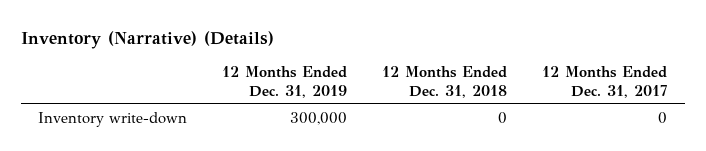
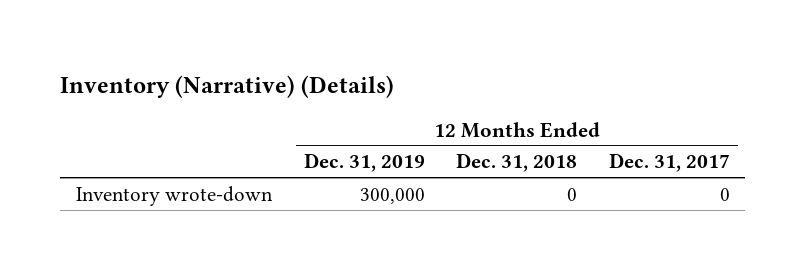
[38,111,188,127] Inventory write-down -> [76,185,274,206] Inventory wrote-down

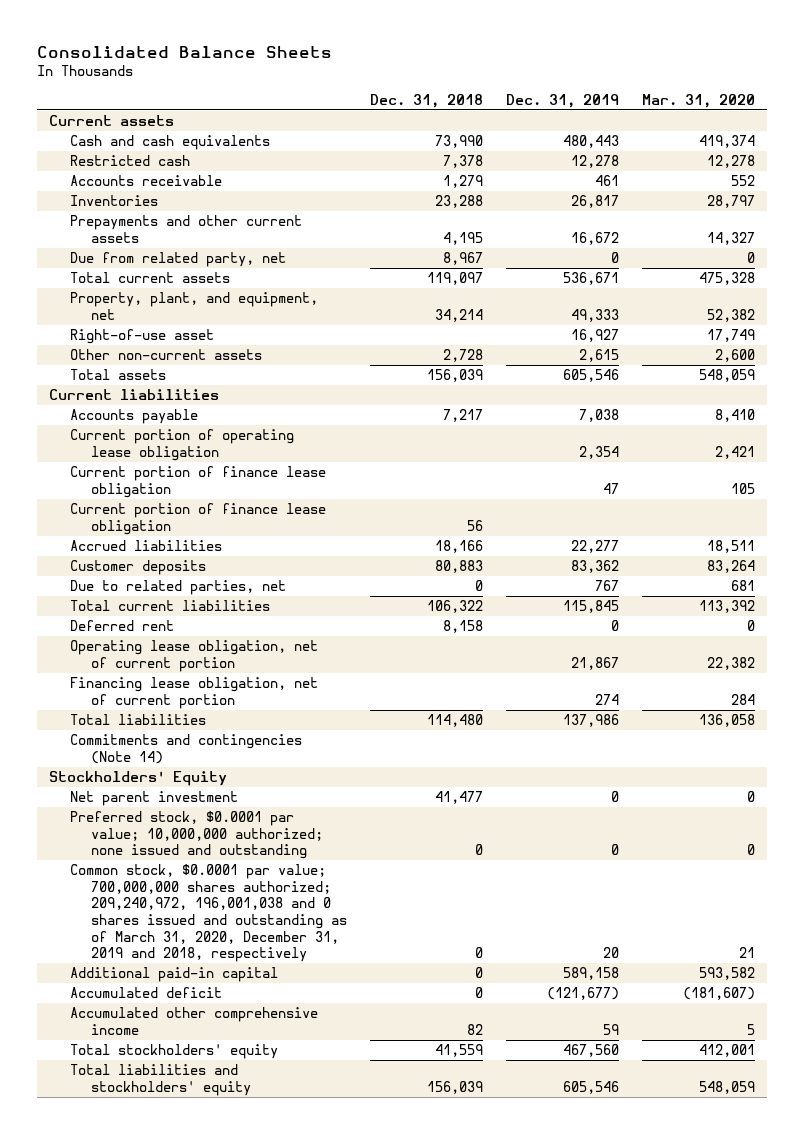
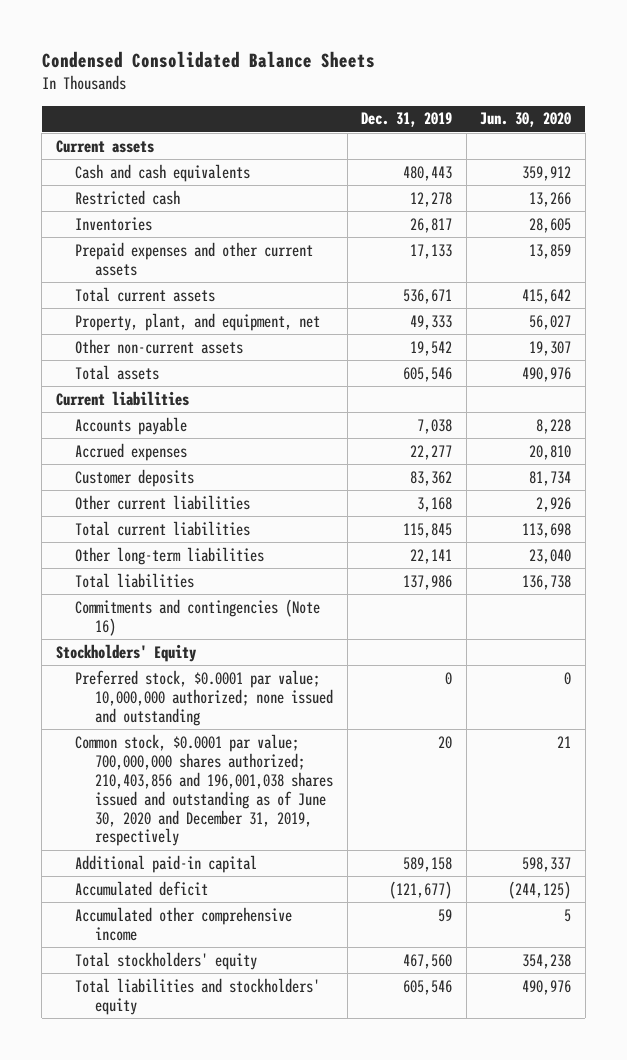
[37,45,333,58] Consolidated Balance Sheets -> [41,51,375,69] Condensed Consolidated Balance Sheets
[370,93,484,108] Dec. 31, 2018 -> none
[642,93,756,108] Mar. 31, 2020 -> none
none -> [480,112,572,128] Jun. 30, 2020
[69,175,222,187] Accounts receivable -> none
[69,252,286,268] Due from related party, net -> none
[69,215,302,243] Prepayments and other current assets -> [75,241,314,276] Prepaid expenses and other current assets
[571,231,620,245] 16,672 -> [410,243,453,259] 17,133
[69,329,214,345] Right-of-use asset -> none
[579,349,620,363] 2,615 -> [410,340,453,356] 19,542
[69,429,294,461] Current portion of operating lease obligation -> none
[69,466,326,498] Current portion of finance lease obligation -> none
[69,503,326,535] Current portion of finance lease obligation -> none
[69,540,222,552] Accrued liabilities -> [75,442,188,461] Accrued expenses
[69,580,286,596] Due to related parties, net -> none
none -> [75,494,251,510] Other current liabilities
[69,620,174,632] Deferred rent -> none
[69,640,318,672] Operating lease obligation, net of current portion -> none
[69,677,318,709] Financing lease obligation, net of current portion -> none
none -> [75,546,265,565] Other long-term liabilities
[69,734,302,764] Commitments and contingencies (Note 14) -> [75,598,321,636] Commitments and contingencies (Note 16)
[69,791,238,807] Net parent investment -> none
[69,864,348,963] Common stock, $0.0001 par value; 700,000,000 shares authorized; 209,240,972, 196,001,038 and 0 shares issued and outstanding as of March 31, 2020, December 31, 2019 and 2018, respectively -> [75,733,334,847] Common stock, $0.0001 par value; 700,000,000 shares authorized; 210,403,856 and 196,001,038 shares issued and outstanding as of June 30, 2020 and December 31, 2019, respectively

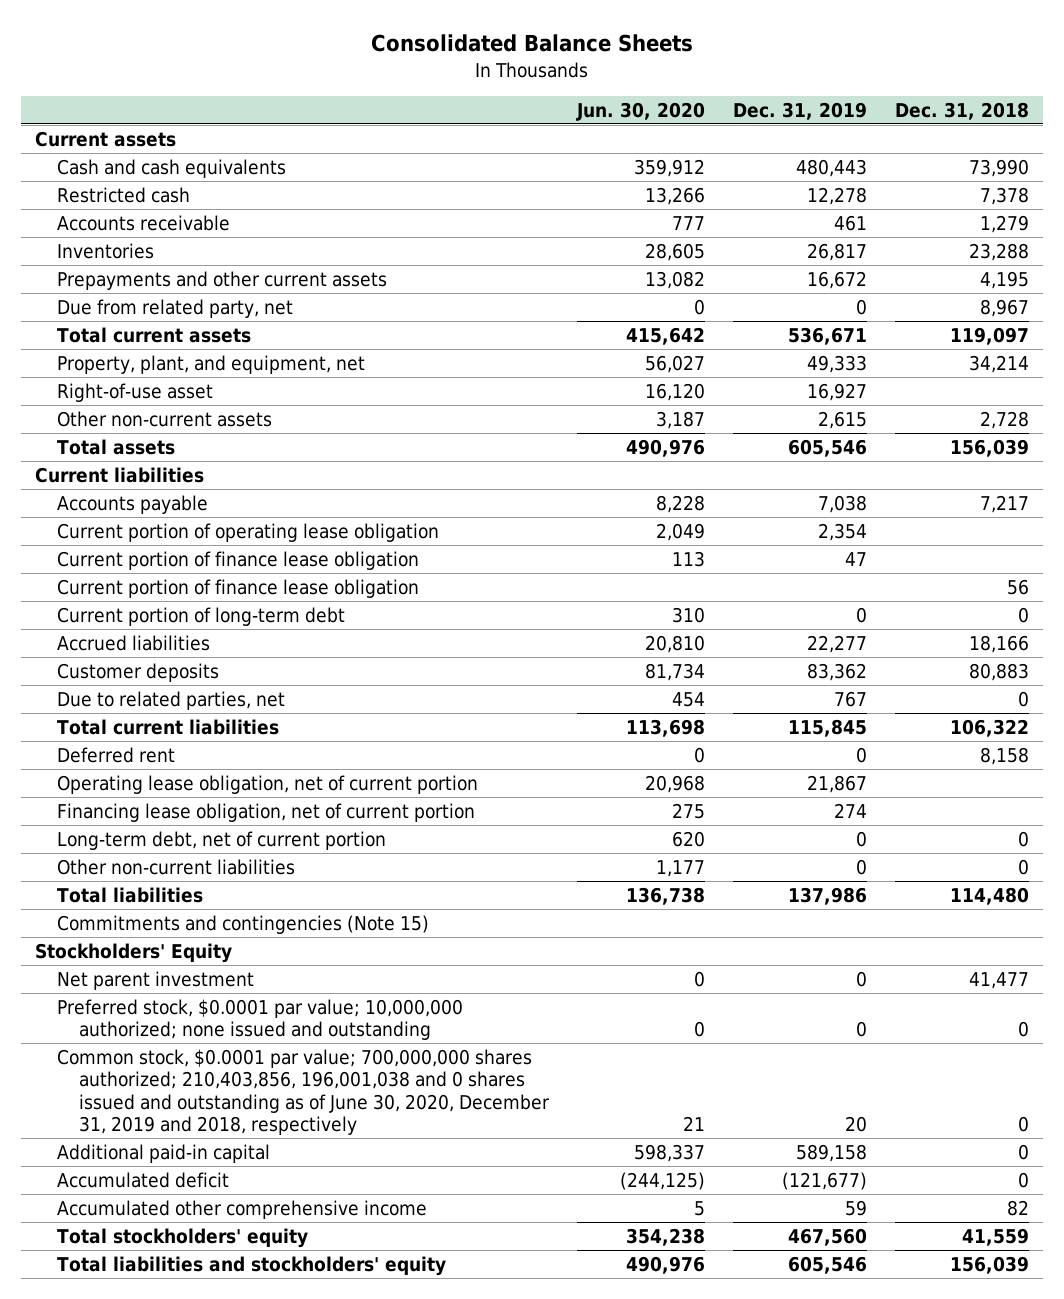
[41,51,375,69] Condensed Consolidated Balance Sheets -> [371,33,694,52] Consolidated Balance Sheets
none -> [894,101,1029,120] Dec. 31, 2018
none -> [57,215,231,232] Accounts receivable
[75,241,314,276] Prepaid expenses and other current assets -> [57,271,388,291] Prepayments and other current assets
[410,243,453,259] 17,133 -> [806,271,867,290] 16,672
[529,243,572,259] 13,859 -> [645,271,706,290] 13,082
none -> [57,299,294,319] Due from related party, net
none -> [57,383,214,403] Right-of-use asset
[410,340,453,356] 19,542 -> [817,411,867,430] 2,615
[529,340,572,356] 19,307 -> [656,411,706,430] 3,187
none -> [57,523,440,543] Current portion of operating lease obligation
none -> [57,551,420,571] Current portion of finance lease obligation
none -> [57,579,420,599] Current portion of finance lease obligation
none -> [57,607,346,627] Current portion of long-term debt
[75,442,188,461] Accrued expenses -> [57,635,211,652] Accrued liabilities
[75,494,251,510] Other current liabilities -> none
none -> [57,691,286,711] Due to related parties, net
none -> [57,747,176,764] Deferred rent
none -> [57,775,479,795] Operating lease obligation, net of current portion
none -> [57,803,476,823] Financing lease obligation, net of current portion
none -> [57,831,387,851] Long-term debt, net of current portion
[75,546,265,565] Other long-term liabilities -> [57,859,296,876] Other non-current liabilities
[410,548,453,564] 22,141 -> [855,859,867,876] 0
[529,548,572,564] 23,040 -> [656,860,706,878] 1,177
[75,598,321,636] Commitments and contingencies (Note 16) -> [57,915,430,935] Commitments and contingencies (Note 15)
none -> [57,971,255,991] Net parent investment
[75,733,334,847] Common stock, $0.0001 par value; 700,000,000 shares authorized; 210,403,856 and 196,001,038 shares issued and outstanding as of June 30, 2020 and December 31, 2019, respectively -> [57,1049,551,1135] Common stock, $0.0001 par value; 700,000,000 shares authorized; 210,403,856, 196,001,038 and 0 shares issued and outstanding as of June 30, 2020, December 31, 2019 and 2018, respectively

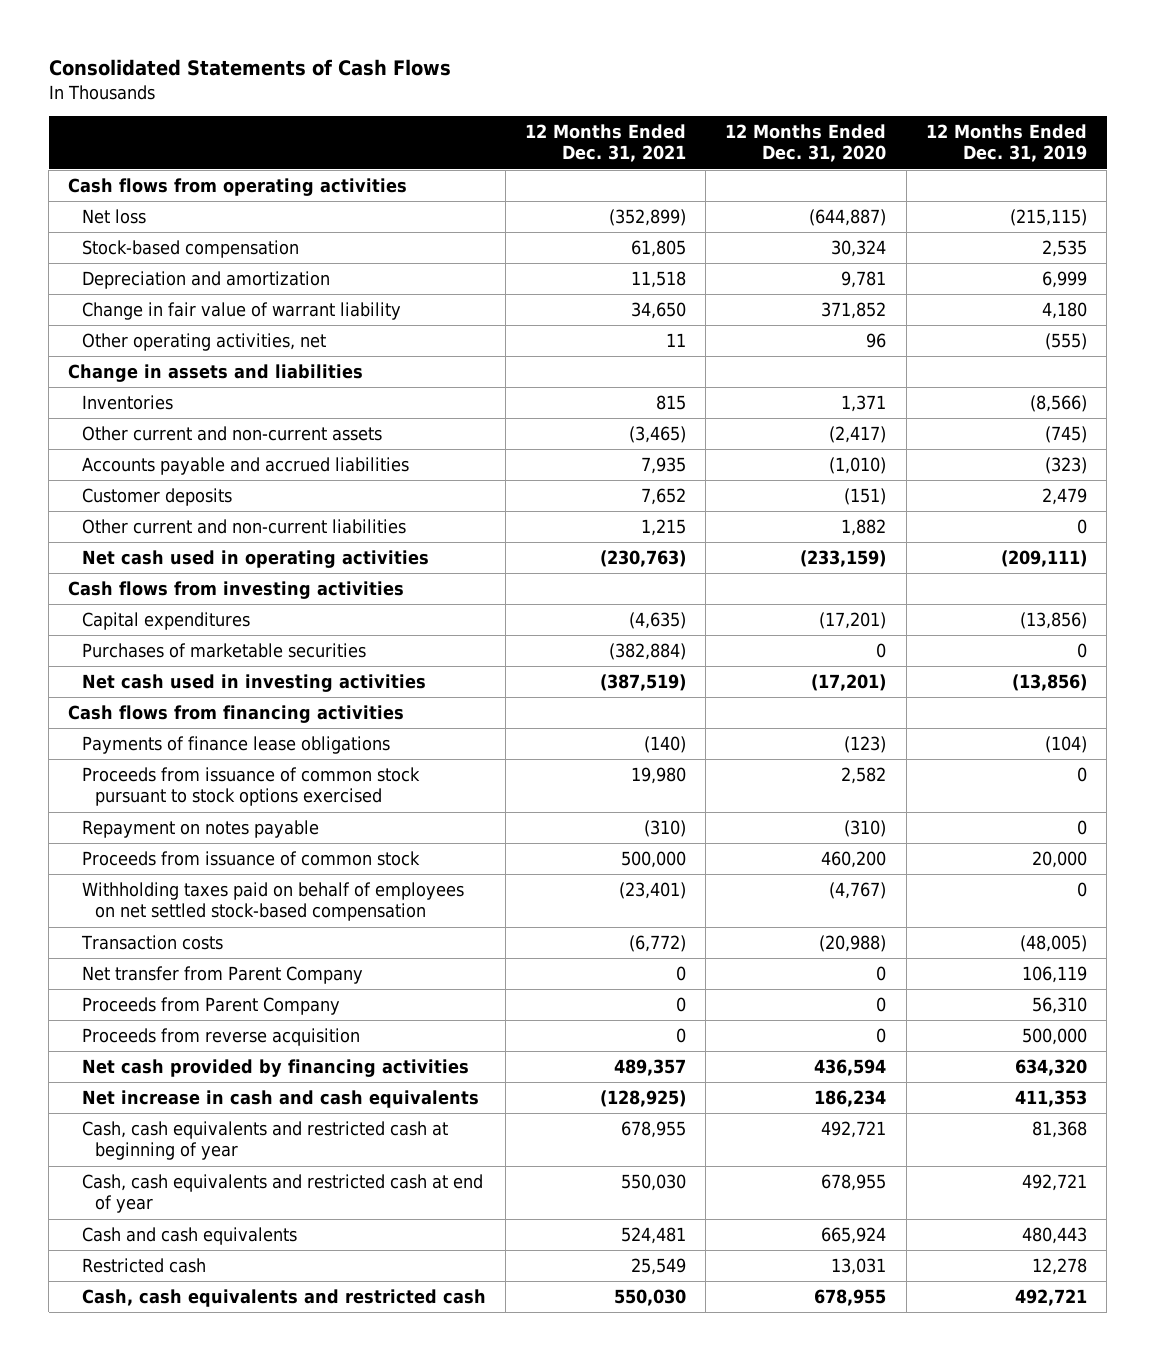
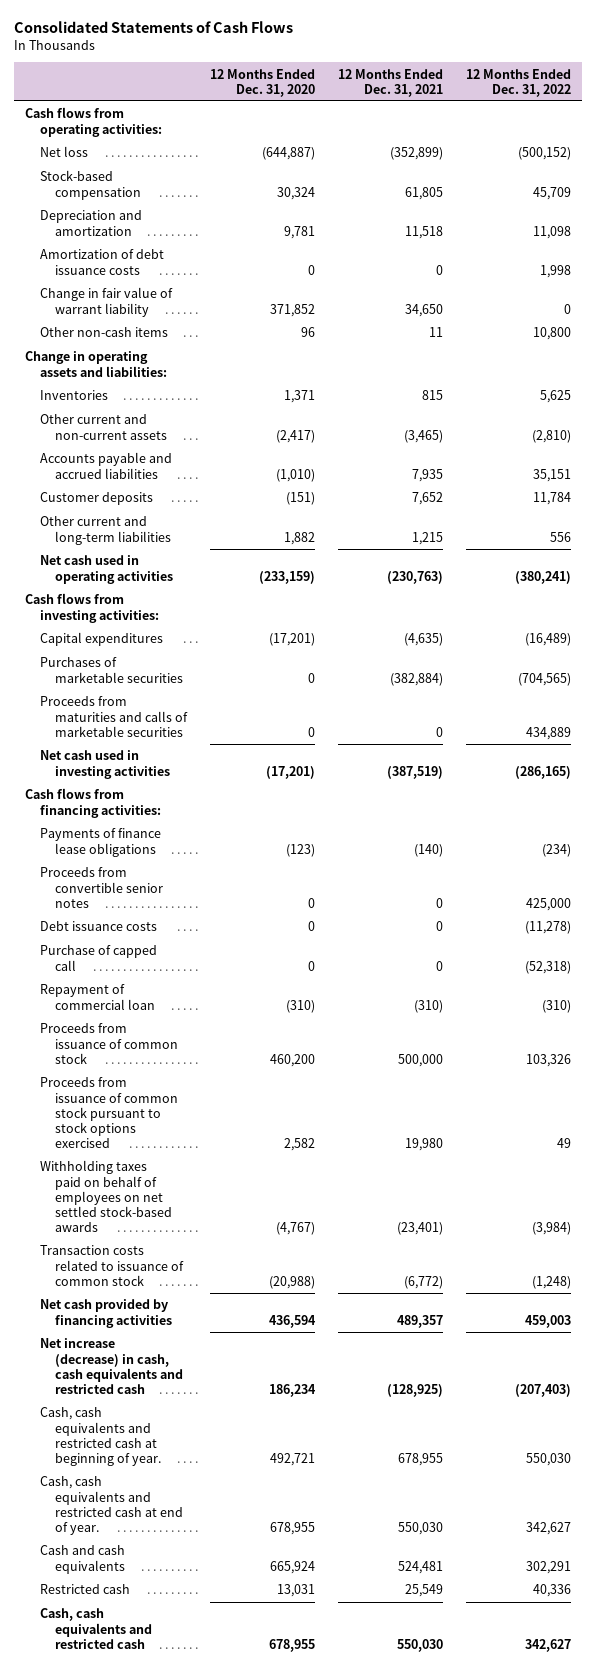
[925,124,1087,163] 12 Months Ended Dec. 31, 2019 -> none
none -> [465,68,571,97] 12 Months Ended Dec. 31, 2022
[68,178,408,197] Cash flows from operating activities -> [25,107,162,137] Cash flows from operating activities:
none -> [39,249,164,275] Amortization of debt issuance costs
[81,333,326,352] Other operating activities, net -> [39,327,168,338] Other non-cash items
[68,364,364,383] Change in assets and liabilities -> [25,351,167,377] Change in operating assets and liabilities:
[81,519,406,535] Other current and non-current liabilities -> [39,516,171,545] Other current and long-term liabilities
[68,581,405,600] Cash flows from investing activities -> [25,593,159,623] Cash flows from investing activities:
none -> [39,696,188,737] Proceeds from maturities and calls of marketable securities
[68,705,405,724] Cash flows from financing activities -> [25,788,161,818] Cash flows from financing activities:
none -> [39,867,163,908] Proceeds from convertible senior notes
none -> [39,921,157,932] Debt issuance costs
none -> [39,945,157,971] Purchase of capped call
[81,820,319,839] Repayment on notes payable -> [39,984,155,1010] Repayment of commercial loan
[81,966,363,985] Net transfer from Parent Company -> none
[81,997,340,1016] Proceeds from Parent Company -> none
[81,1028,360,1047] Proceeds from reverse acquisition -> none
[81,767,420,807] Proceeds from issuance of common stock pursuant to stock options exercised -> [39,1077,178,1148] Proceeds from issuance of common stock pursuant to stock options exercised
[81,882,464,922] Withholding taxes paid on behalf of employees on net settled stock-based compensation -> [39,1160,172,1232] Withholding taxes paid on behalf of employees on net settled stock-based awards
[80,935,223,951] Transaction costs -> [39,1245,184,1286] Transaction costs related to issuance of common stock
[81,1090,479,1109] Net increase in cash and cash equivalents -> [39,1338,183,1394] Net increase (decrease) in cash, cash equivalents and restricted cash
[81,1121,448,1161] Cash, cash equivalents and restricted cash at beginning of year -> [39,1407,161,1466] Cash, cash equivalents and restricted cash at beginning of year.
[81,1174,483,1214] Cash, cash equivalents and restricted cash at end of year -> [39,1476,183,1535] Cash, cash equivalents and restricted cash at end of year.

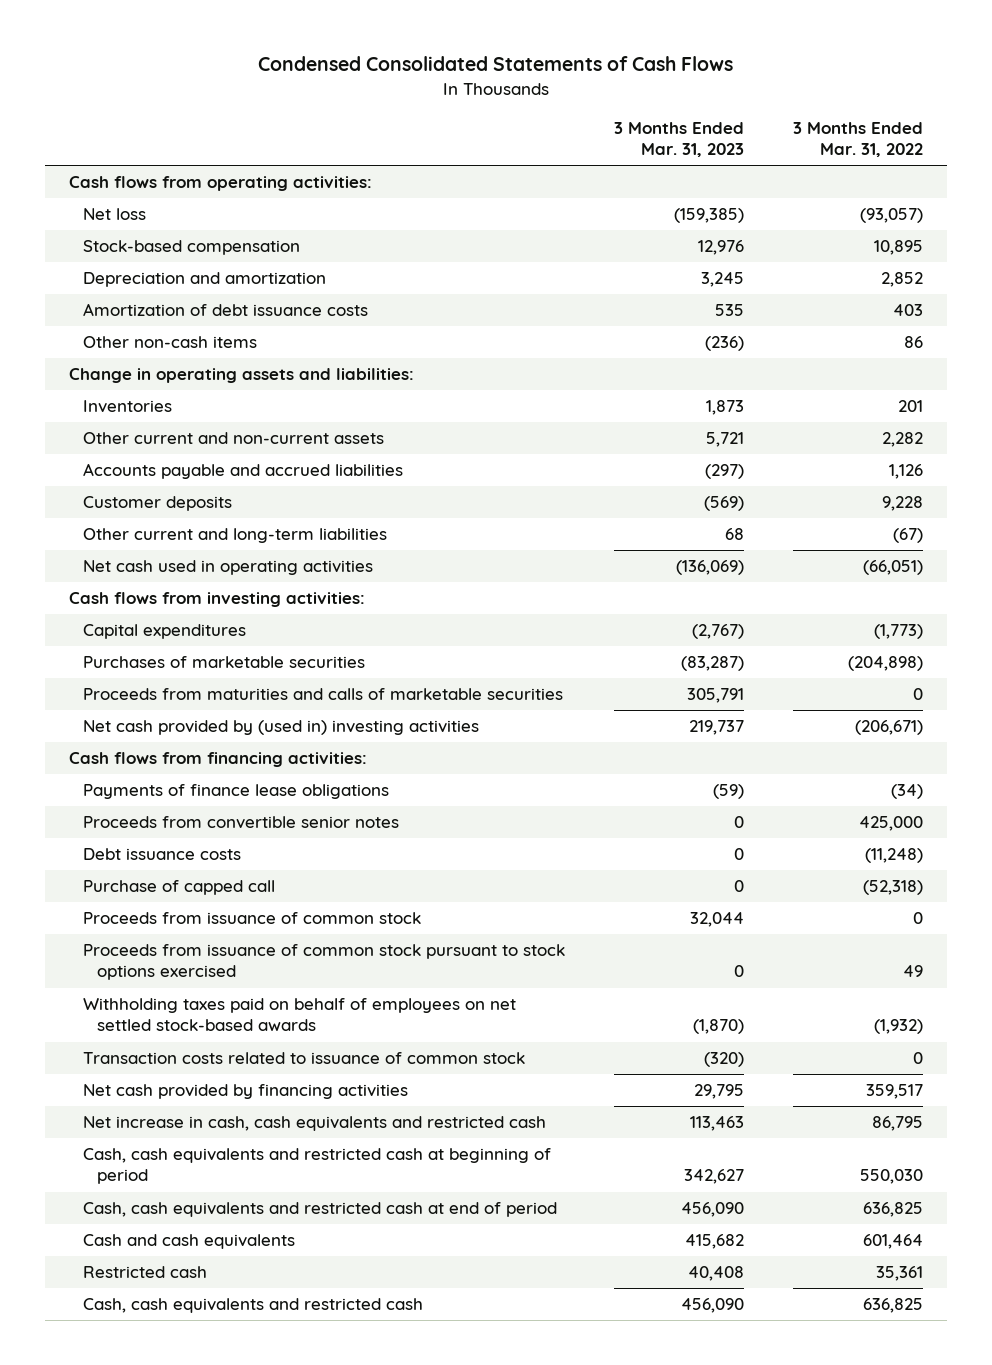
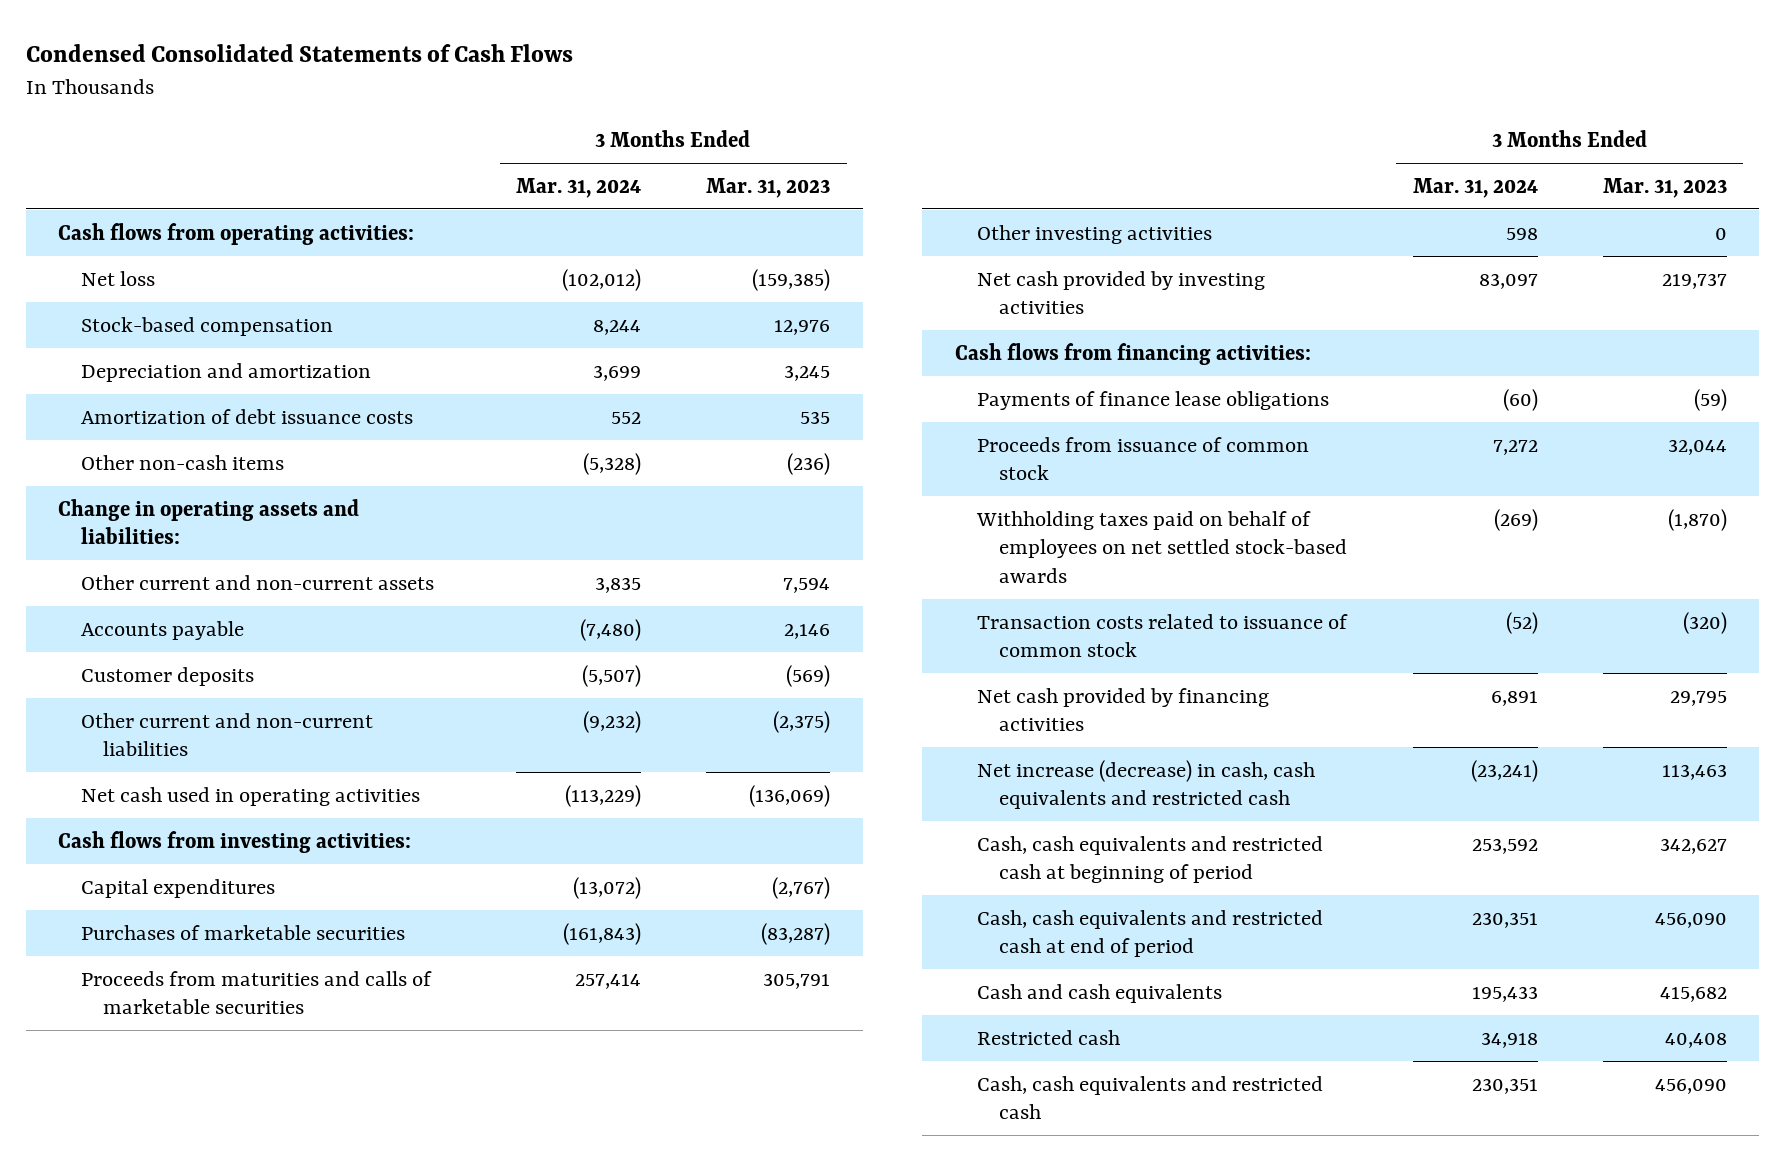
[792,121,923,158] 3 Months Ended Mar. 31, 2022 -> none
none -> [516,177,642,198] Mar. 31, 2024
[83,400,173,414] Inventories -> none
[83,463,404,480] Accounts payable and accrued liabilities -> none
[705,432,744,448] 5,721 -> [783,577,831,593] 7,594
none -> [80,620,244,640] Accounts payable
[83,528,388,544] Other current and long-term liabilities -> [80,712,373,757] Other current and non-current liabilities
[724,528,744,541] 68 -> [773,710,831,733] (2,375)
none -> [976,224,1212,244] Other investing activities
[83,720,480,736] Net cash provided by (used in) investing activities -> [976,270,1265,315] Net cash provided by investing activities
[83,816,400,830] Proceeds from convertible senior notes -> none
[83,848,242,861] Debt issuance costs -> none
[83,880,276,896] Purchase of capped call -> none
[83,944,566,981] Proceeds from issuance of common stock pursuant to stock options exercised -> none
[83,1116,547,1132] Net increase in cash, cash equivalents and restricted cash -> [976,759,1315,810] Net increase (decrease) in cash, cash equivalents and restricted cash

